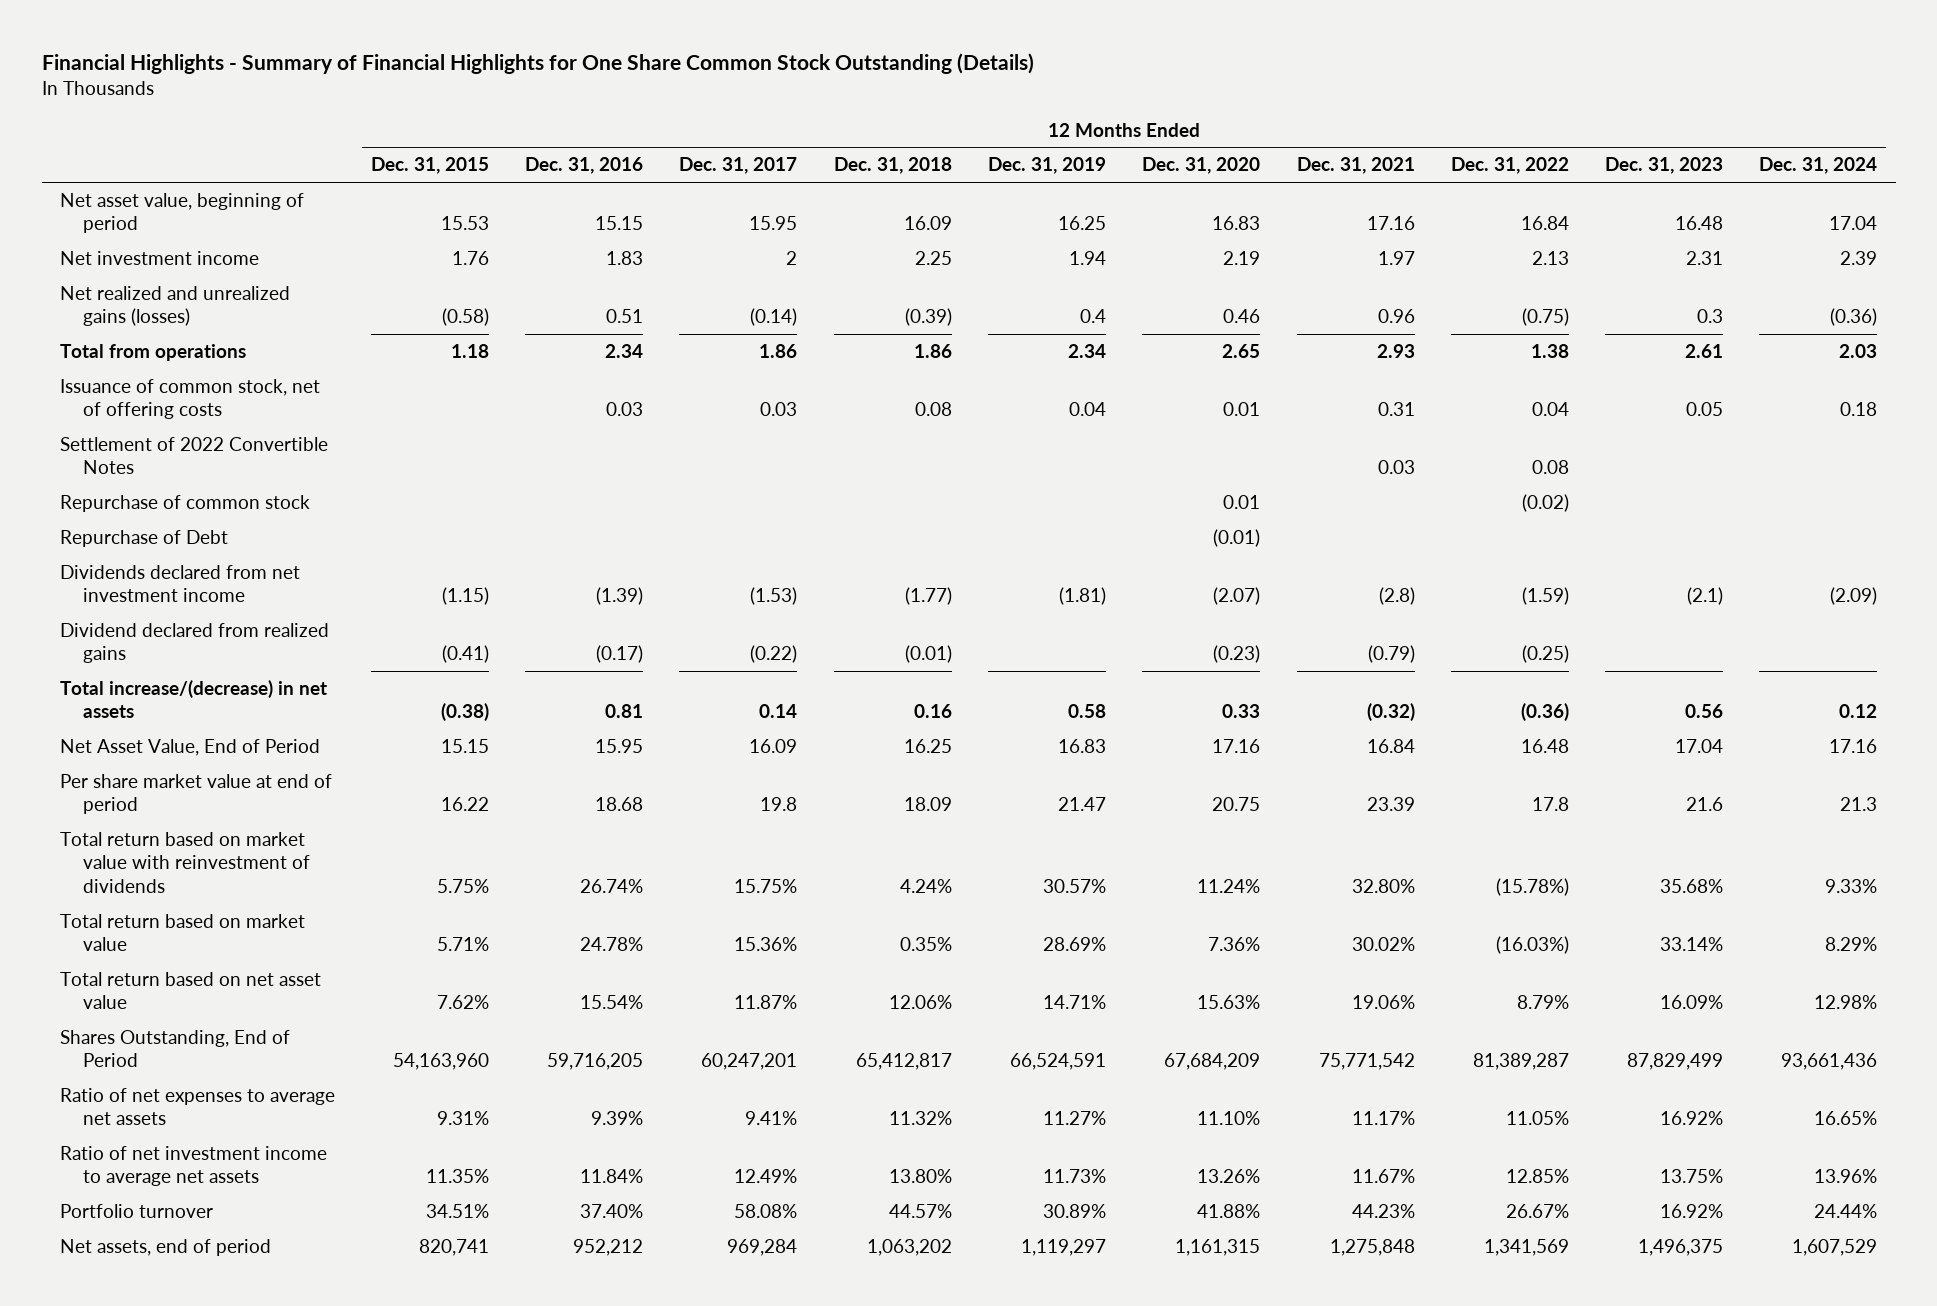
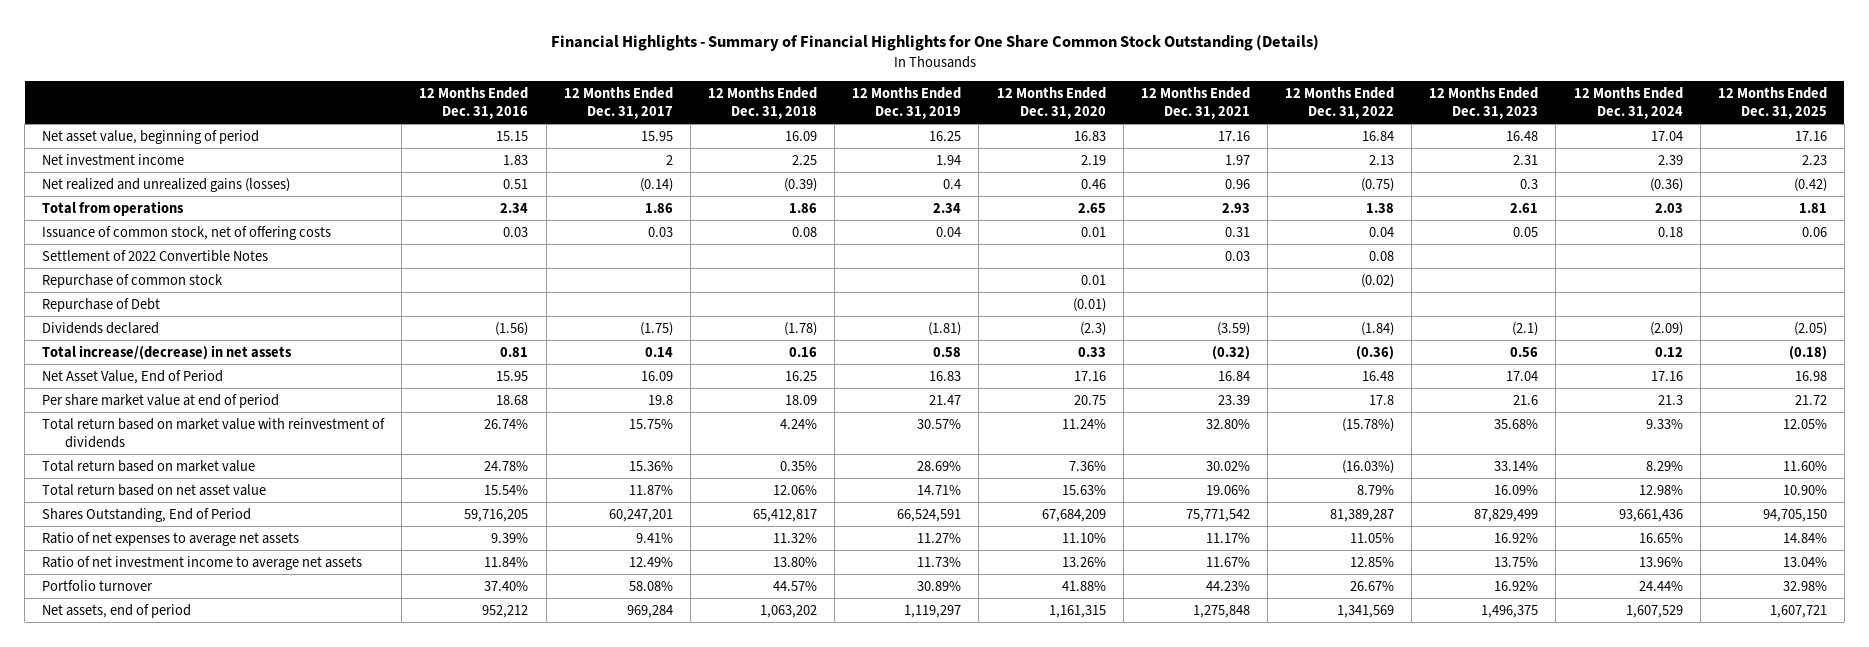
[370,157,489,175] Dec. 31, 2015 -> none
none -> [1717,86,1827,120] 12 Months Ended Dec. 31, 2025
[59,564,300,603] Dividends declared from net investment income -> none
[59,622,329,664] Dividend declared from realized gains -> none
none -> [42,321,160,334] Dividends declared

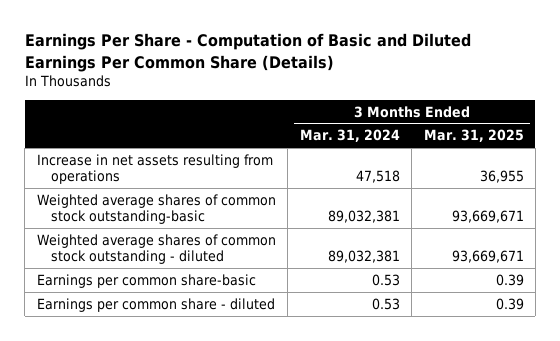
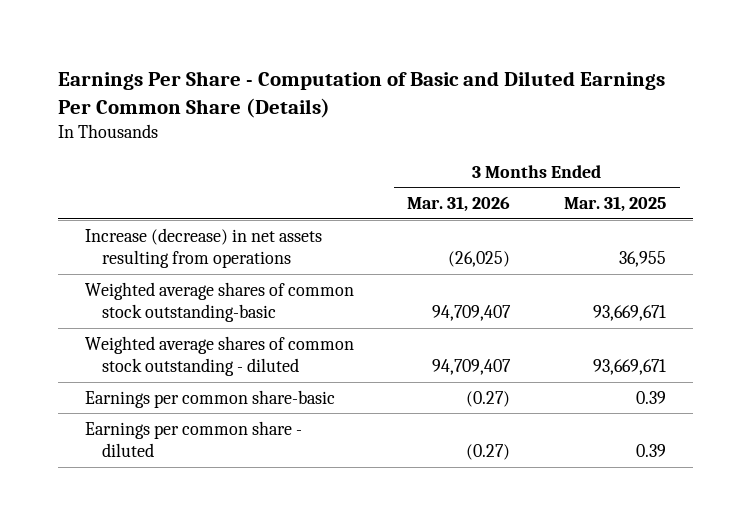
[299,129,400,143] Mar. 31, 2024 -> none
none -> [407,196,511,213] Mar. 31, 2026
[36,153,273,184] Increase in net assets resulting from operations -> [84,227,322,269] Increase (decrease) in net assets resulting from operations

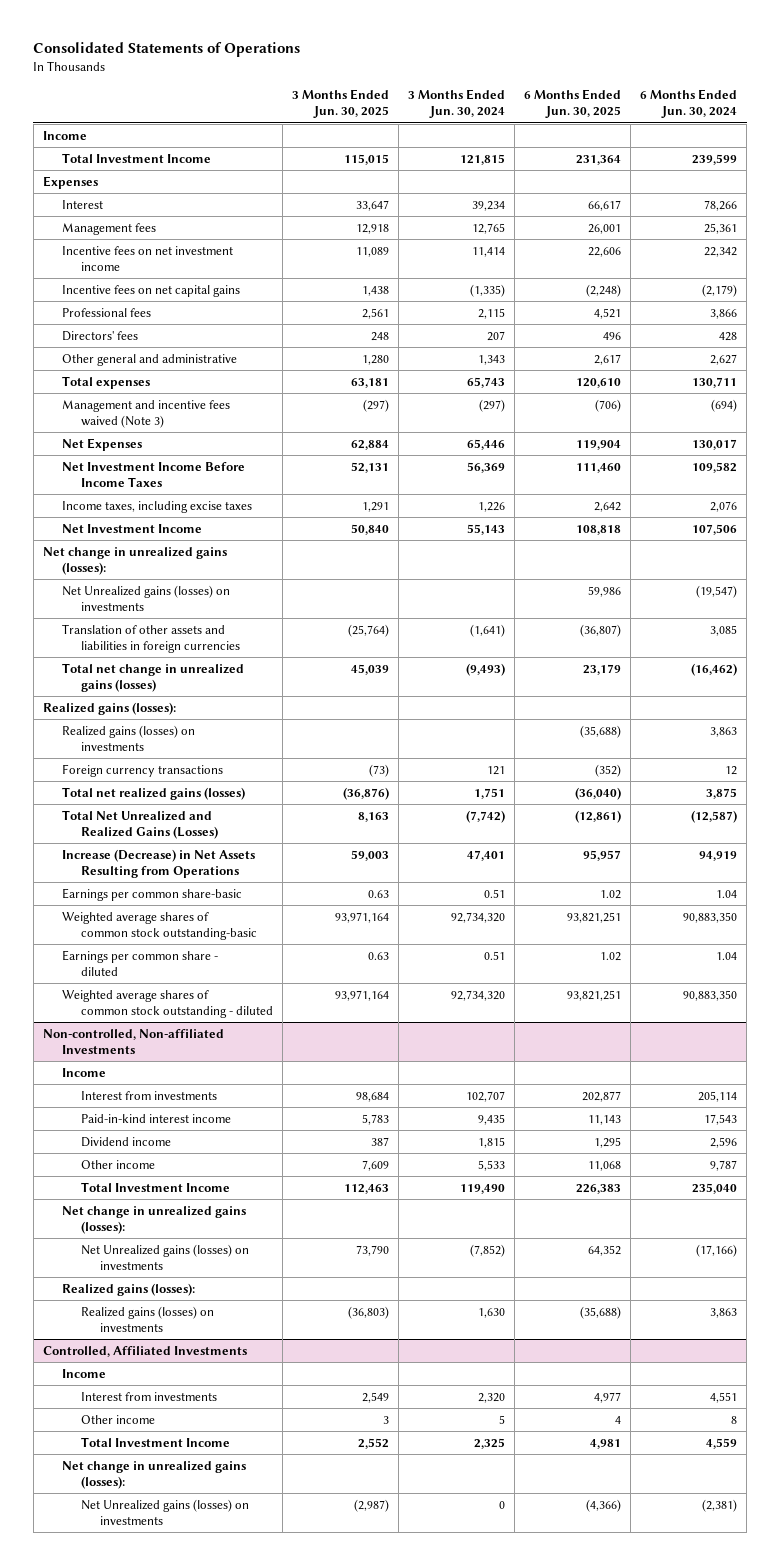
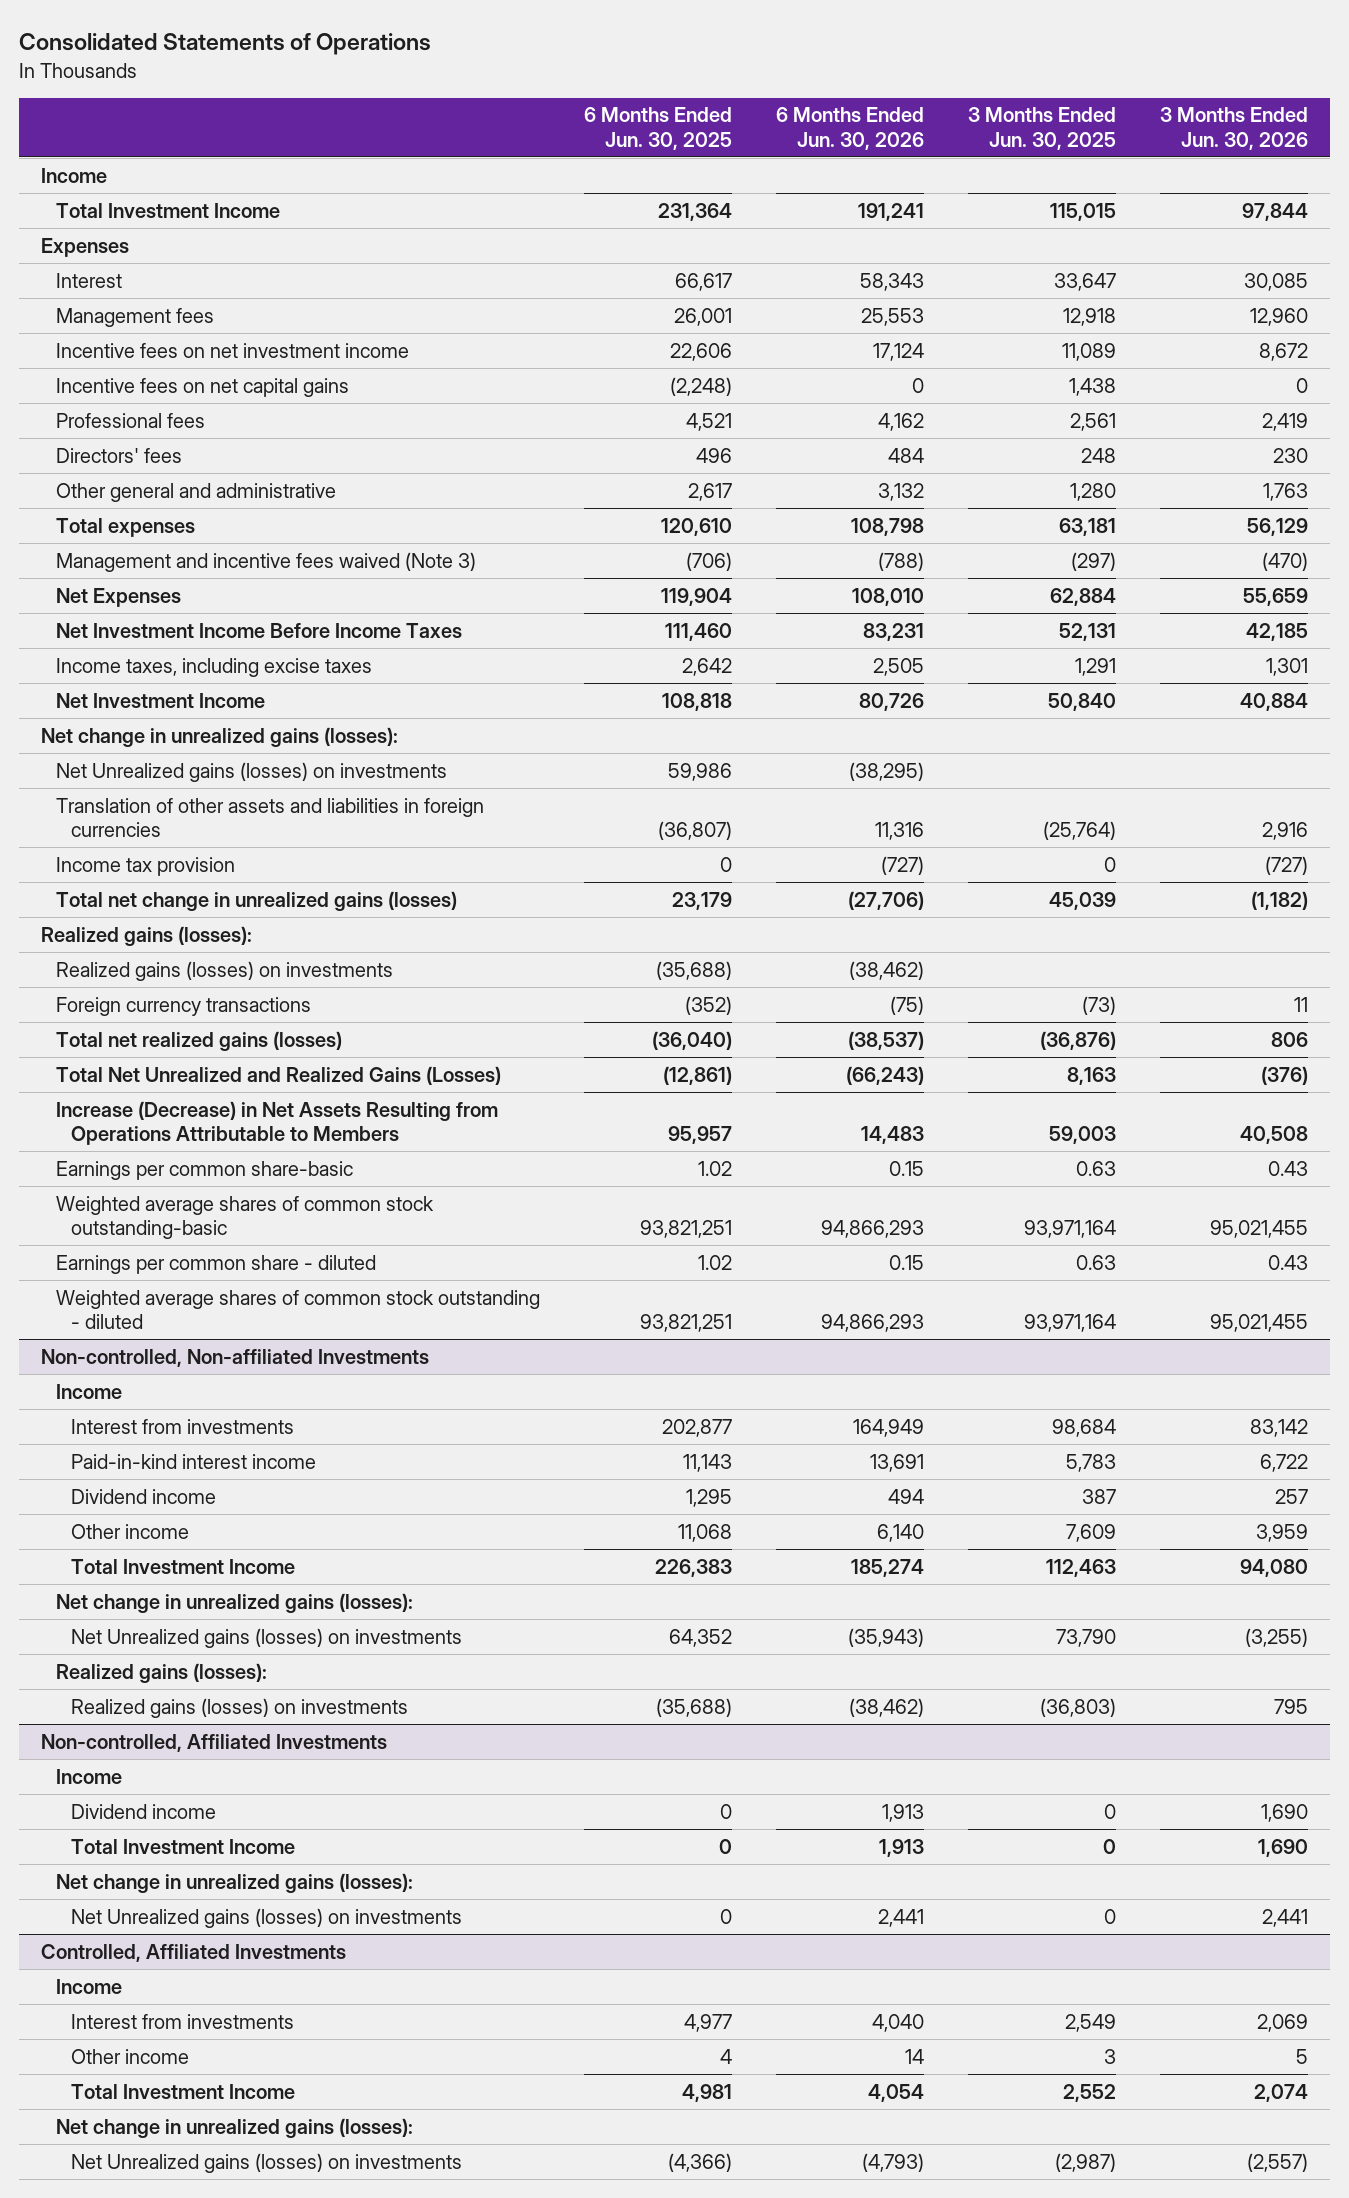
[407,89,505,119] 3 Months Ended Jun. 30, 2024 -> none
[640,89,738,119] 6 Months Ended Jun. 30, 2024 -> none
none -> [775,107,924,150] 6 Months Ended Jun. 30, 2026
none -> [1159,107,1308,150] 3 Months Ended Jun. 30, 2026
none -> [56,856,236,876] Income tax provision
[61,848,255,878] Increase (Decrease) in Net Assets Resulting from Operations -> [56,1100,499,1145] Increase (Decrease) in Net Assets Resulting from Operations Attributable to Members
none -> [41,1733,388,1752] Non-controlled, Affiliated Investments
none -> [56,1768,123,1784] Income
none -> [71,1803,217,1819] Dividend income
none -> [71,1838,296,1854] Total Investment Income
none -> [56,1872,414,1893] Net change in unrealized gains (losses):
none -> [71,1907,463,1928] Net Unrealized gains (losses) on investments

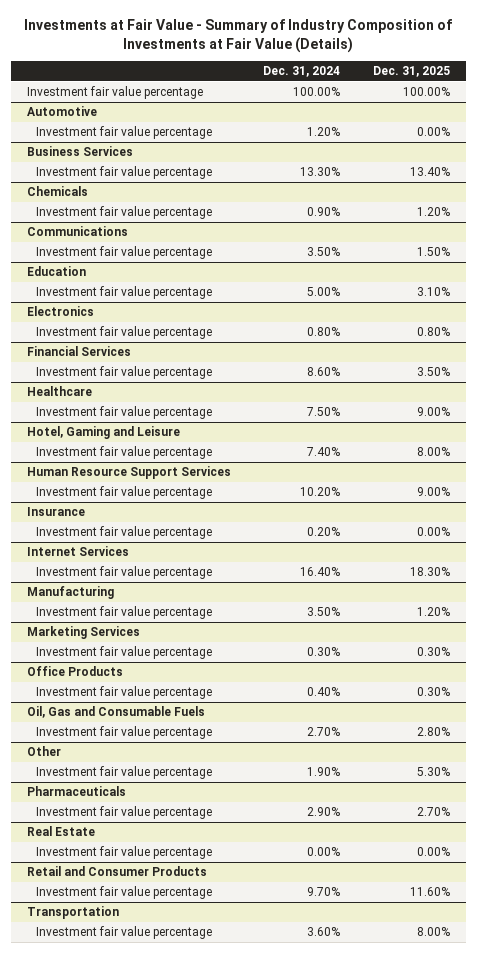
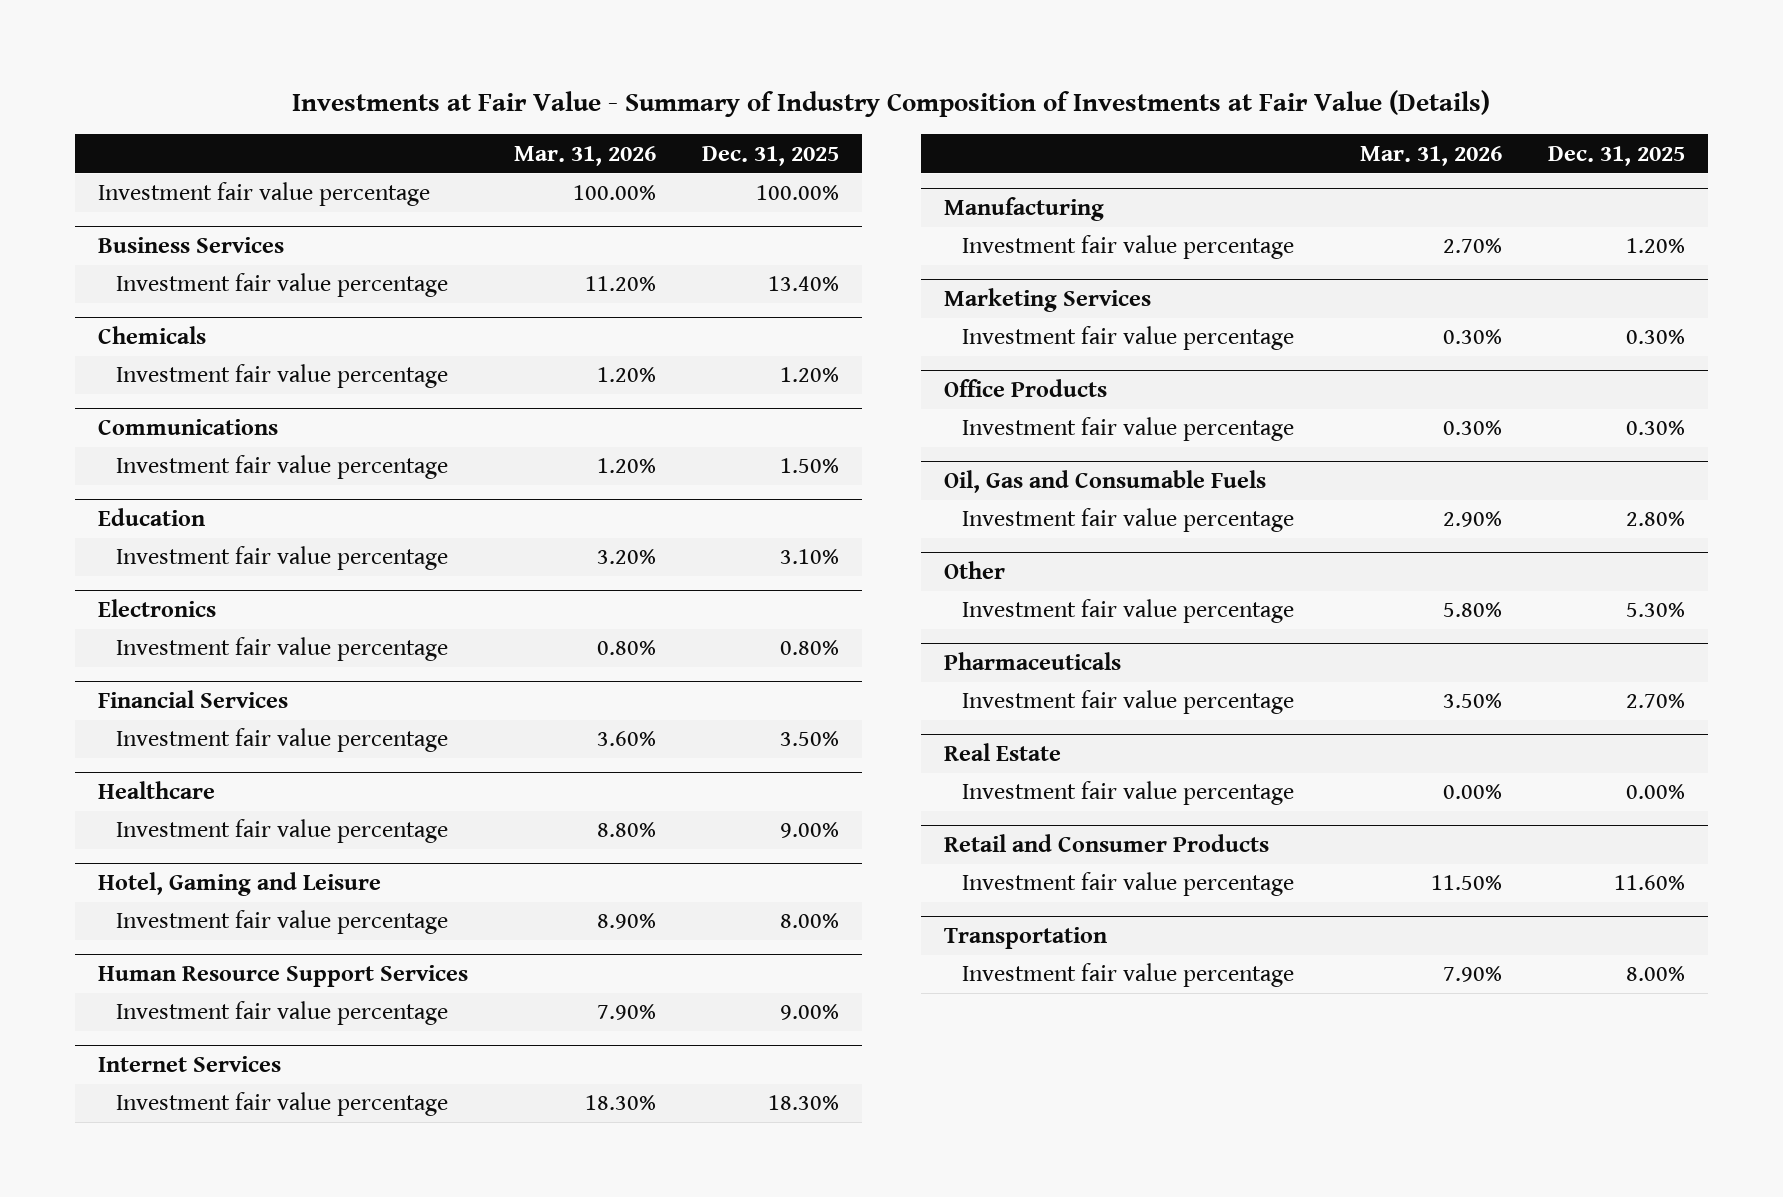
[263,66,341,78] Dec. 31, 2024 -> none
none -> [513,145,656,166] Mar. 31, 2026
[26,106,97,117] Automotive -> none
[36,126,213,140] Investment fair value percentage -> none
[26,507,85,517] Insurance -> none
[36,526,213,540] Investment fair value percentage -> none

